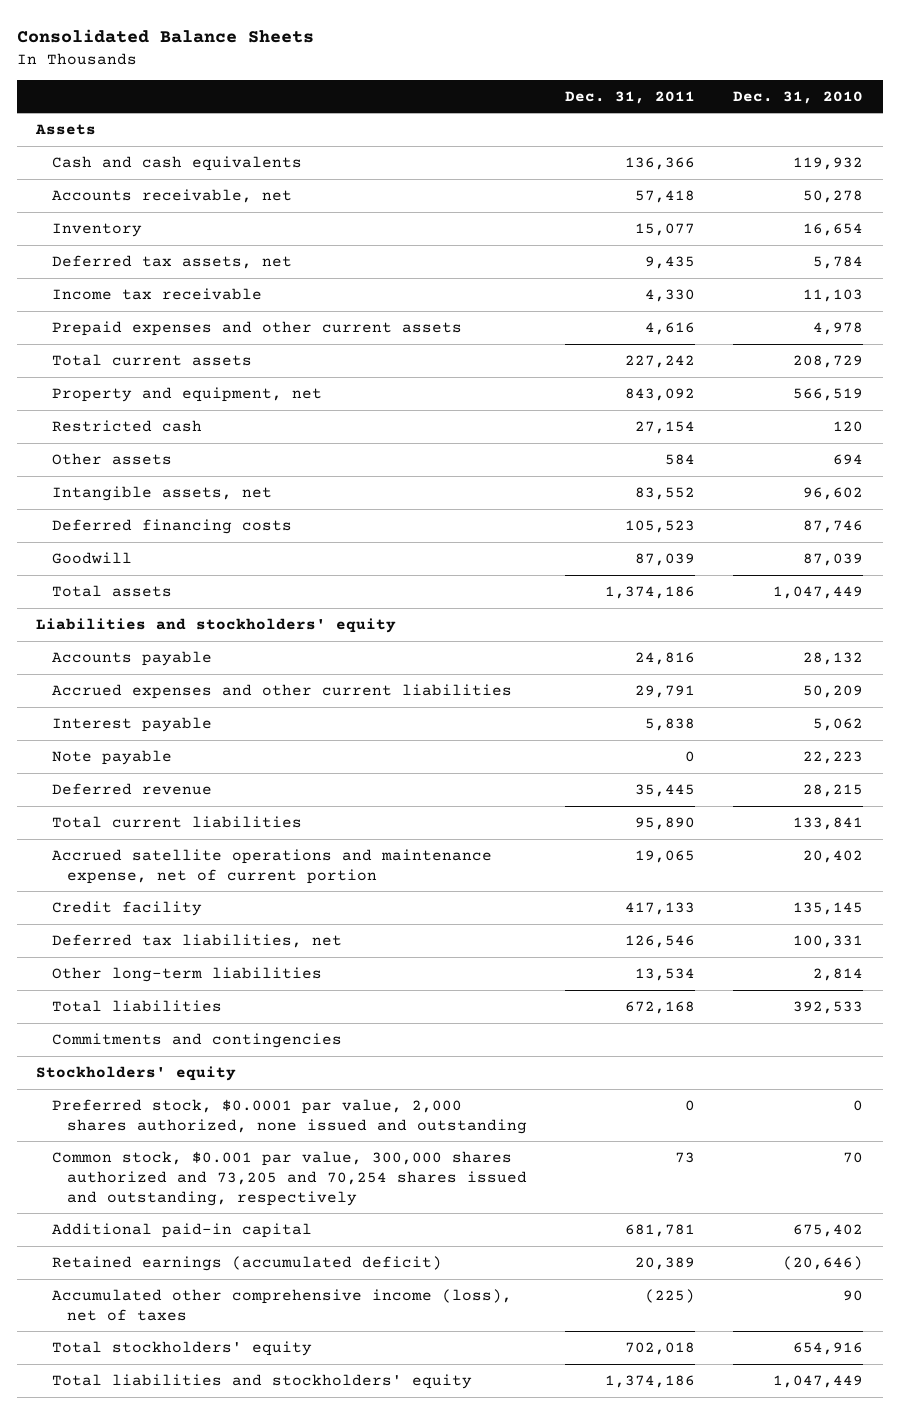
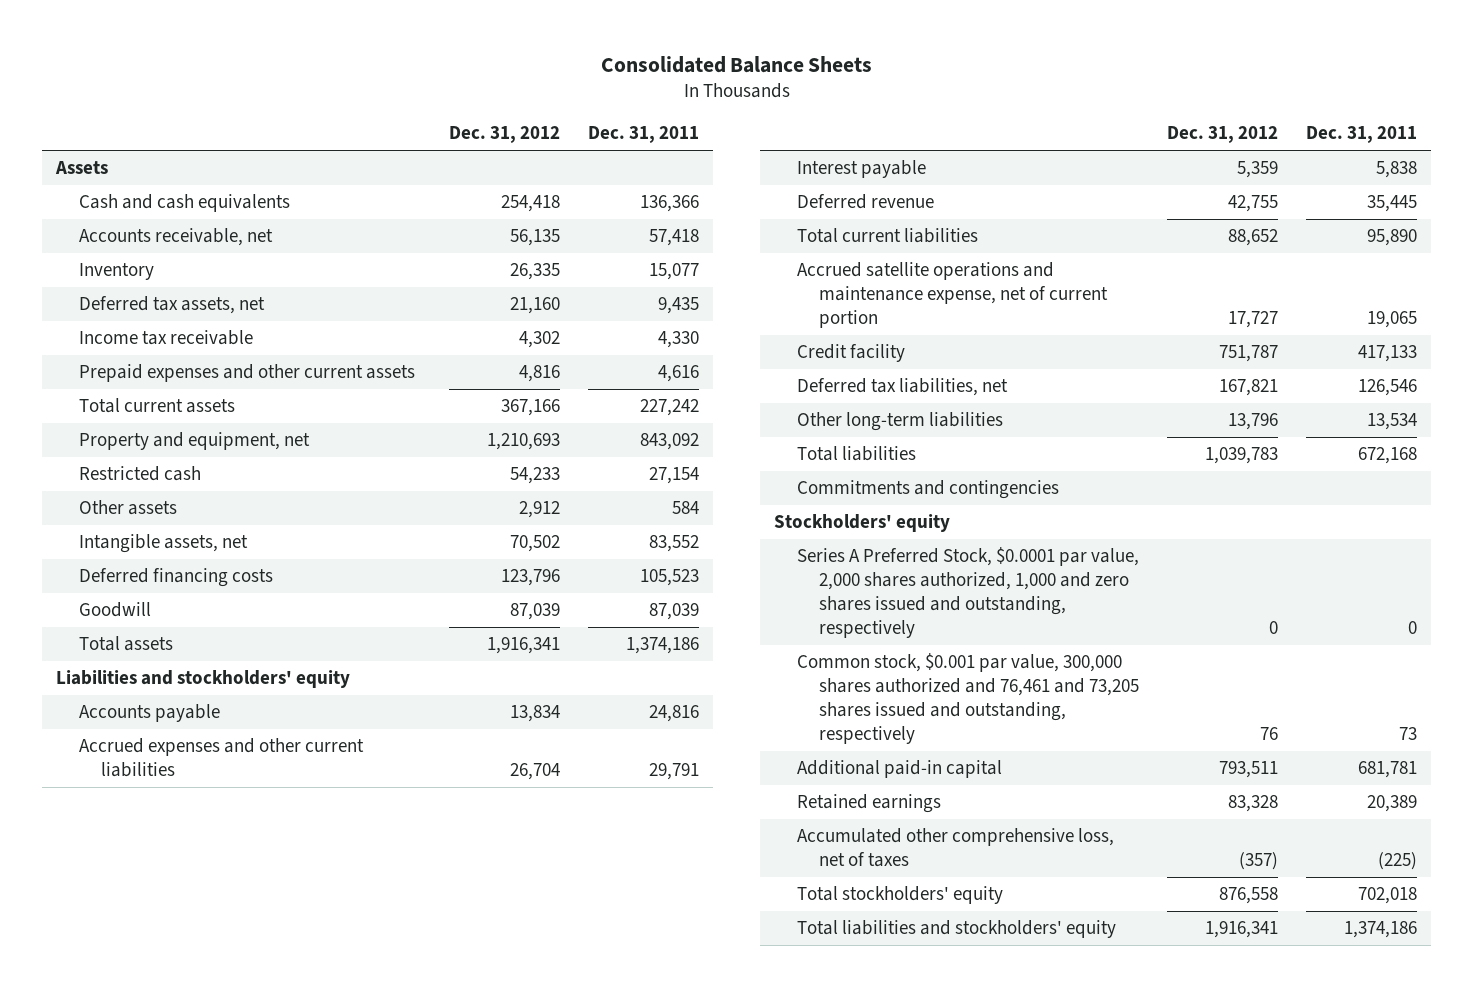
[733,90,864,104] Dec. 31, 2010 -> none
none -> [449,126,561,144] Dec. 31, 2012
[51,749,172,765] Note payable -> none
[51,1098,527,1134] Preferred stock, $0.0001 par value, 2,000 shares authorized, none issued and outstanding -> [796,547,1139,638] Series A Preferred Stock, $0.0001 par value, 2,000 shares authorized, 1,000 and zero shares issued and outstanding, respectively
[51,1150,527,1206] Common stock, $0.001 par value, 300,000 shares authorized and 73,205 and 70,254 shares issued and outstanding, respectively -> [796,653,1140,744] Common stock, $0.001 par value, 300,000 shares authorized and 76,461 and 73,205 shares issued and outstanding, respectively
[51,1255,442,1271] Retained earnings (accumulated deficit) -> [796,794,941,814] Retained earnings
[51,1288,512,1321] Accumulated other comprehensive income (loss), net of taxes -> [796,828,1114,868] Accumulated other comprehensive loss, net of taxes

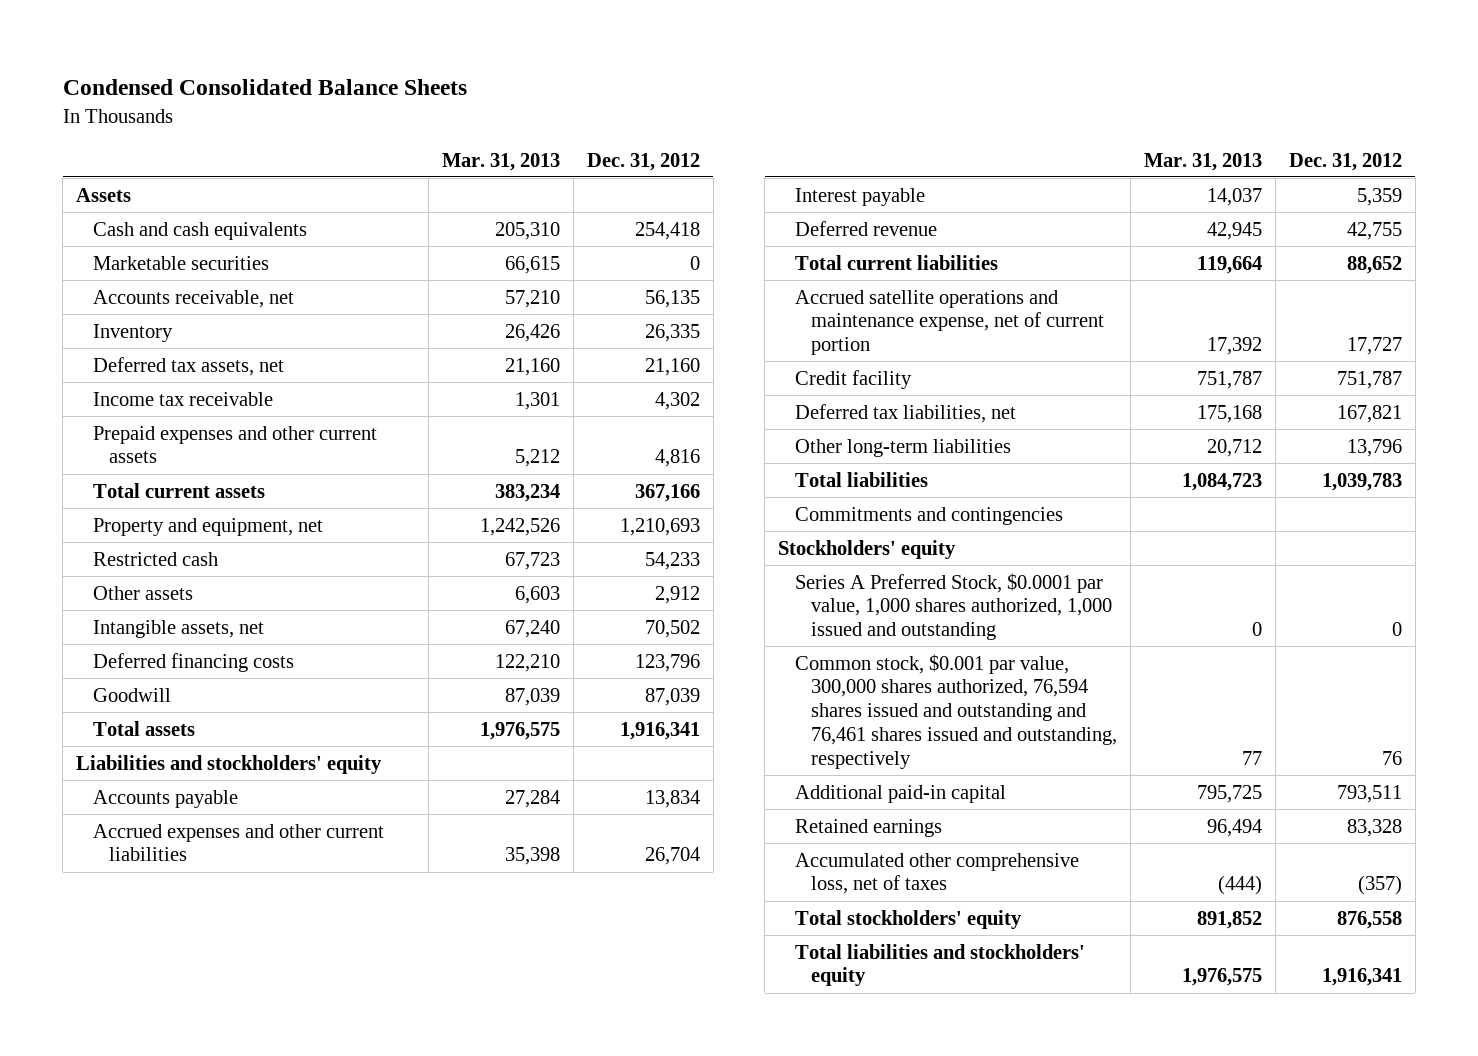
[600,55,872,73] Consolidated Balance Sheets -> [62,78,467,95] Condensed Consolidated Balance Sheets
[588,126,700,144] Dec. 31, 2011 -> none
none -> [442,152,561,171] Mar. 31, 2013
none -> [92,255,269,270] Marketable securities
[796,547,1139,638] Series A Preferred Stock, $0.0001 par value, 2,000 shares authorized, 1,000 and zero shares issued and outstanding, respectively -> [794,572,1113,641] Series A Preferred Stock, $0.0001 par value, 1,000 shares authorized, 1,000 issued and outstanding
[796,653,1140,744] Common stock, $0.001 par value, 300,000 shares authorized and 76,461 and 73,205 shares issued and outstanding, respectively -> [794,653,1118,769] Common stock, $0.001 par value, 300,000 shares authorized, 76,594 shares issued and outstanding and 76,461 shares issued and outstanding, respectively

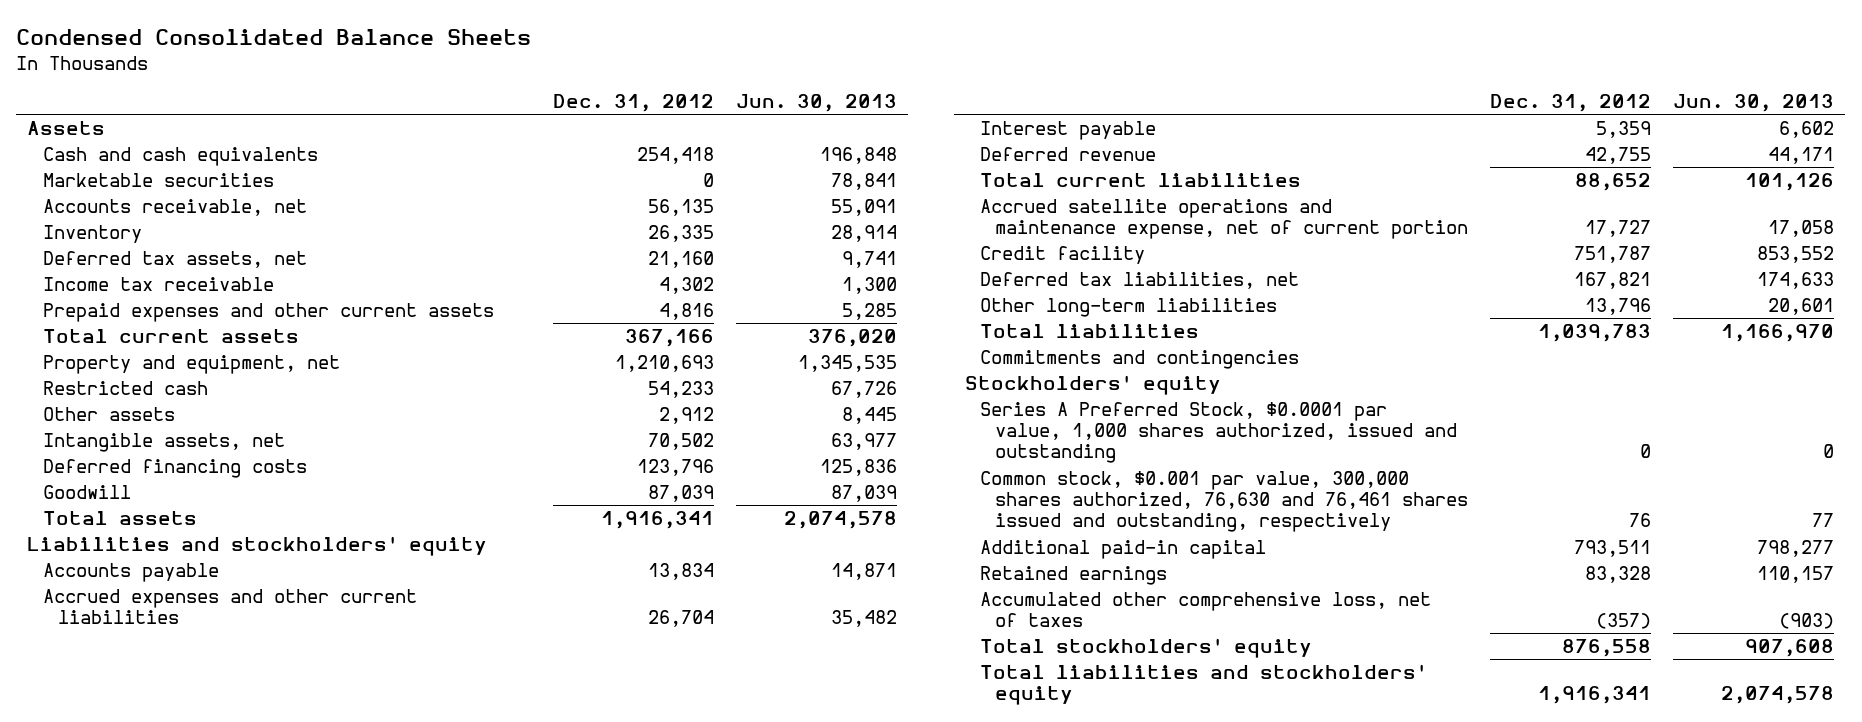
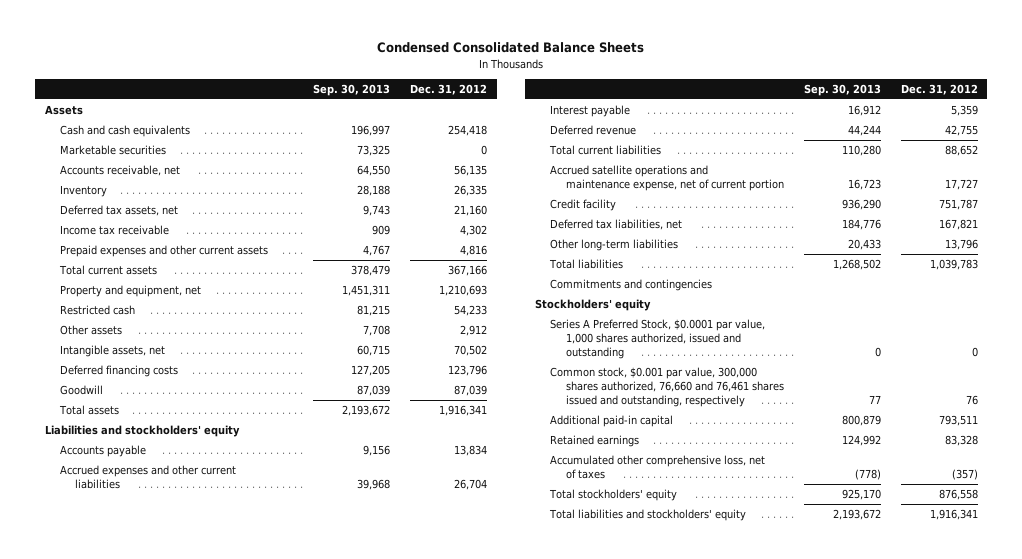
[735,94,897,113] Jun. 30, 2013 -> none
none -> [313,83,391,96] Sep. 30, 2013
[980,471,1469,533] Common stock, $0.001 par value, 300,000 shares authorized, 76,630 and 76,461 shares issued and outstanding, respectively -> [550,366,784,407] Common stock, $0.001 par value, 300,000 shares authorized, 76,660 and 76,461 shares issued and outstanding, respectively

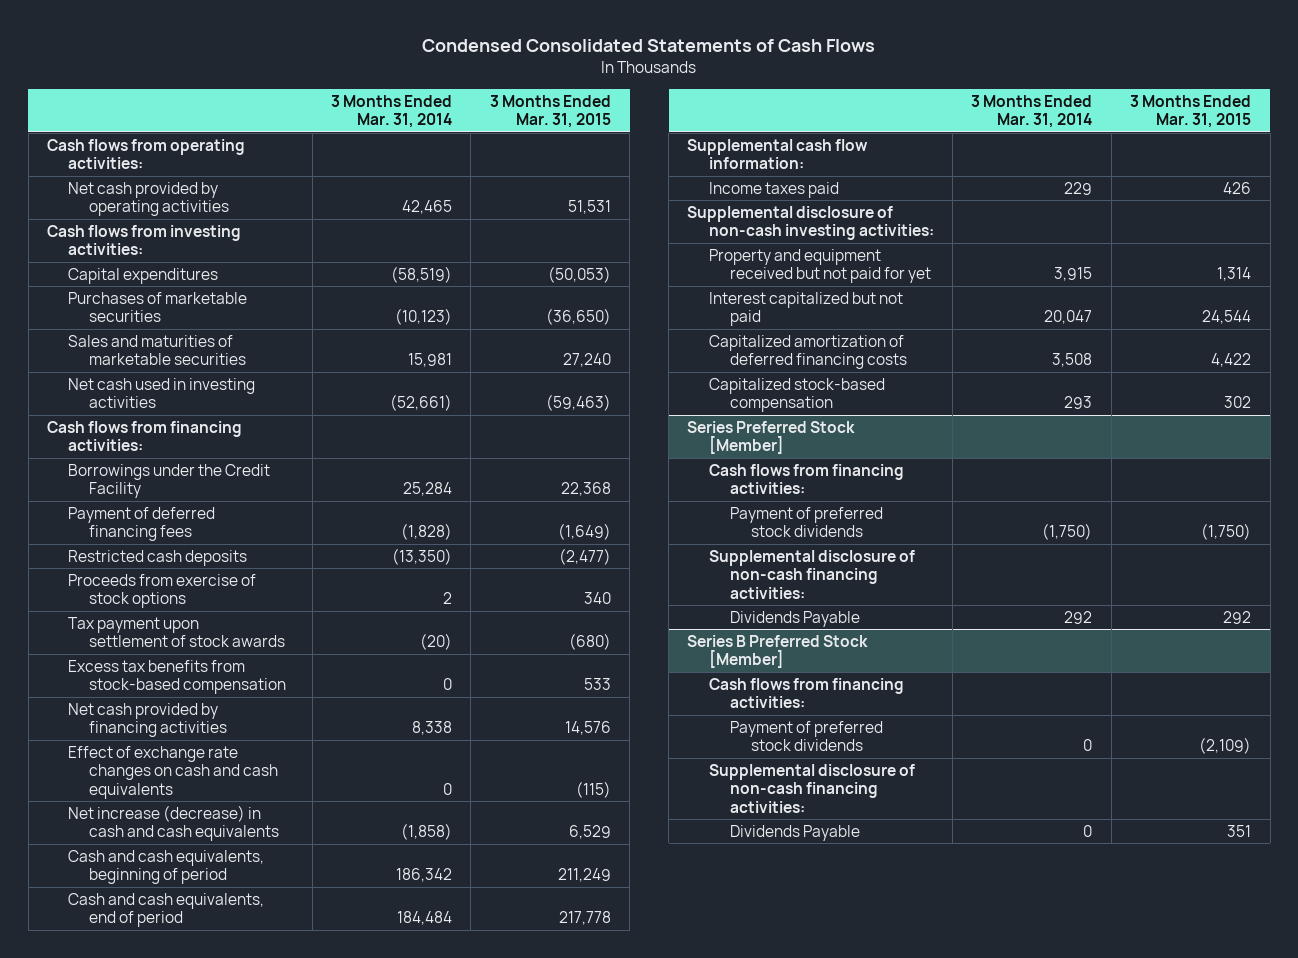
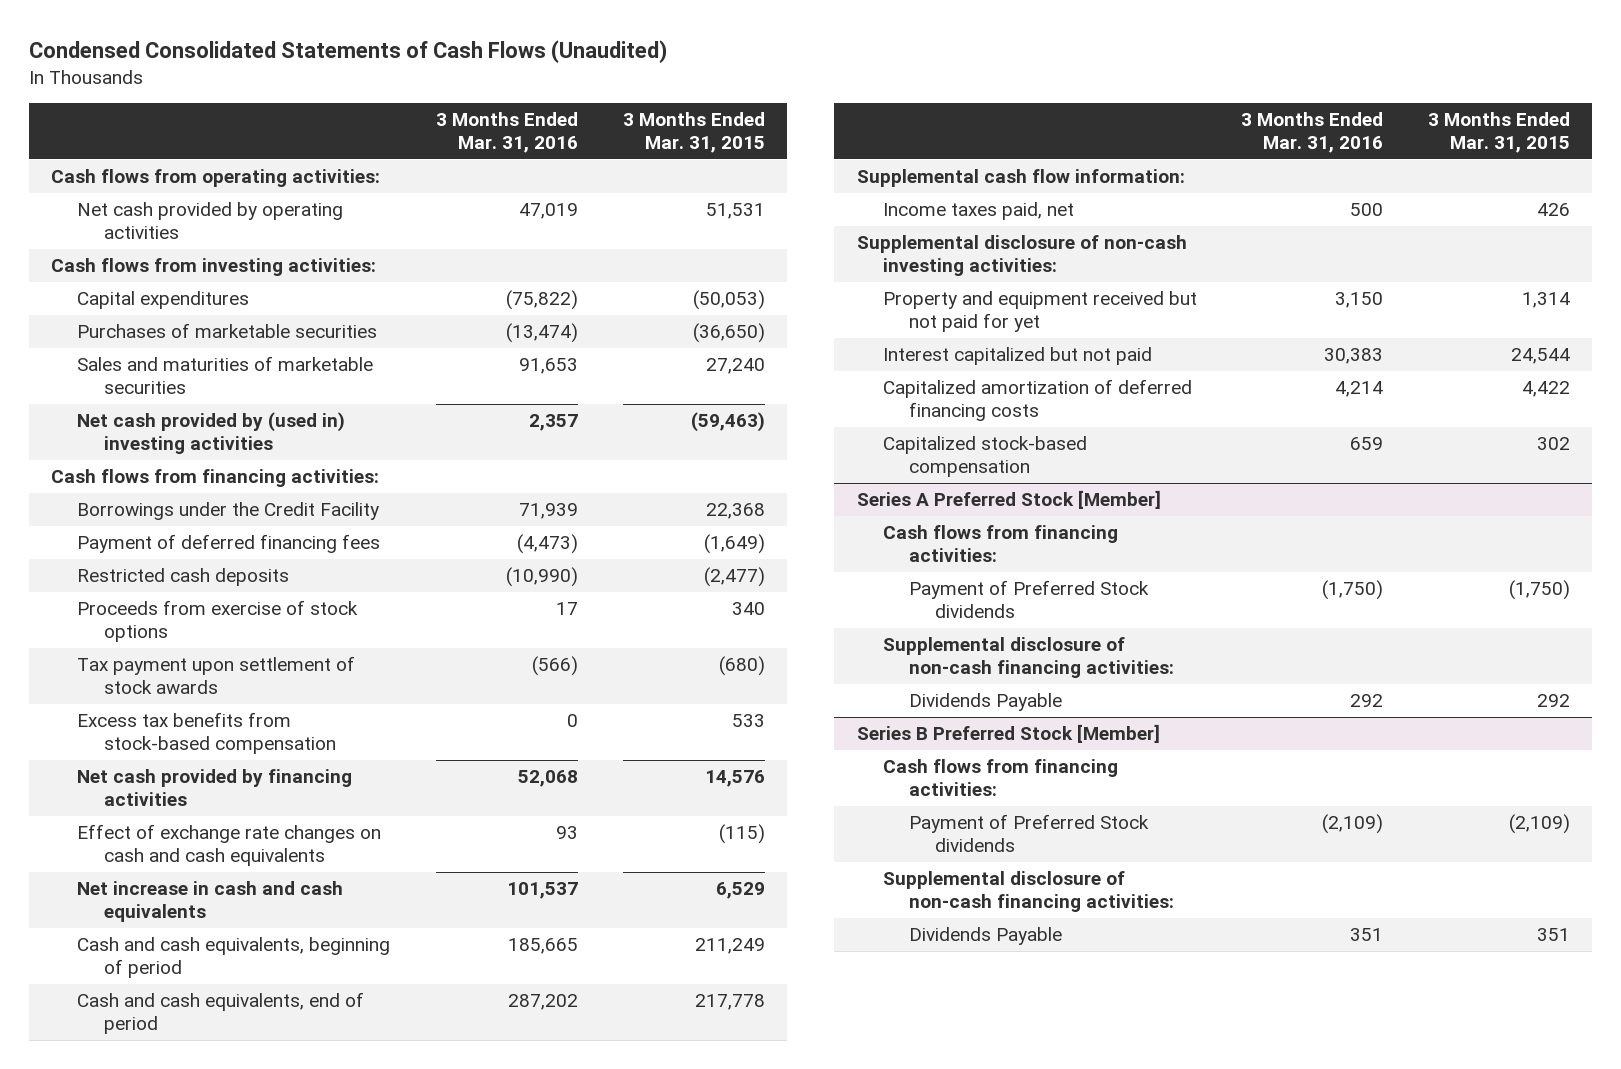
[422,39,876,53] Condensed Consolidated Statements of Cash Flows -> [28,40,667,64] Condensed Consolidated Statements of Cash Flows (Unaudited)
[330,94,452,129] 3 Months Ended Mar. 31, 2014 -> none
none -> [436,112,579,153] 3 Months Ended Mar. 31, 2016
[68,377,256,409] Net cash used in investing activities -> [77,412,346,454] Net cash provided by (used in) investing activities
[68,804,280,842] Net increase (decrease) in cash and cash equivalents -> [77,881,344,922] Net increase in cash and cash equivalents
[708,181,839,198] Income taxes paid -> [882,202,1074,221] Income taxes paid, net
[687,420,856,455] Series Preferred Stock [Member] -> [856,490,1161,510] Series A Preferred Stock [Member]
[729,506,883,538] Payment of preferred stock dividends -> [909,580,1150,618] Payment of Preferred Stock dividends
[729,720,883,752] Payment of preferred stock dividends -> [909,814,1150,852] Payment of Preferred Stock dividends

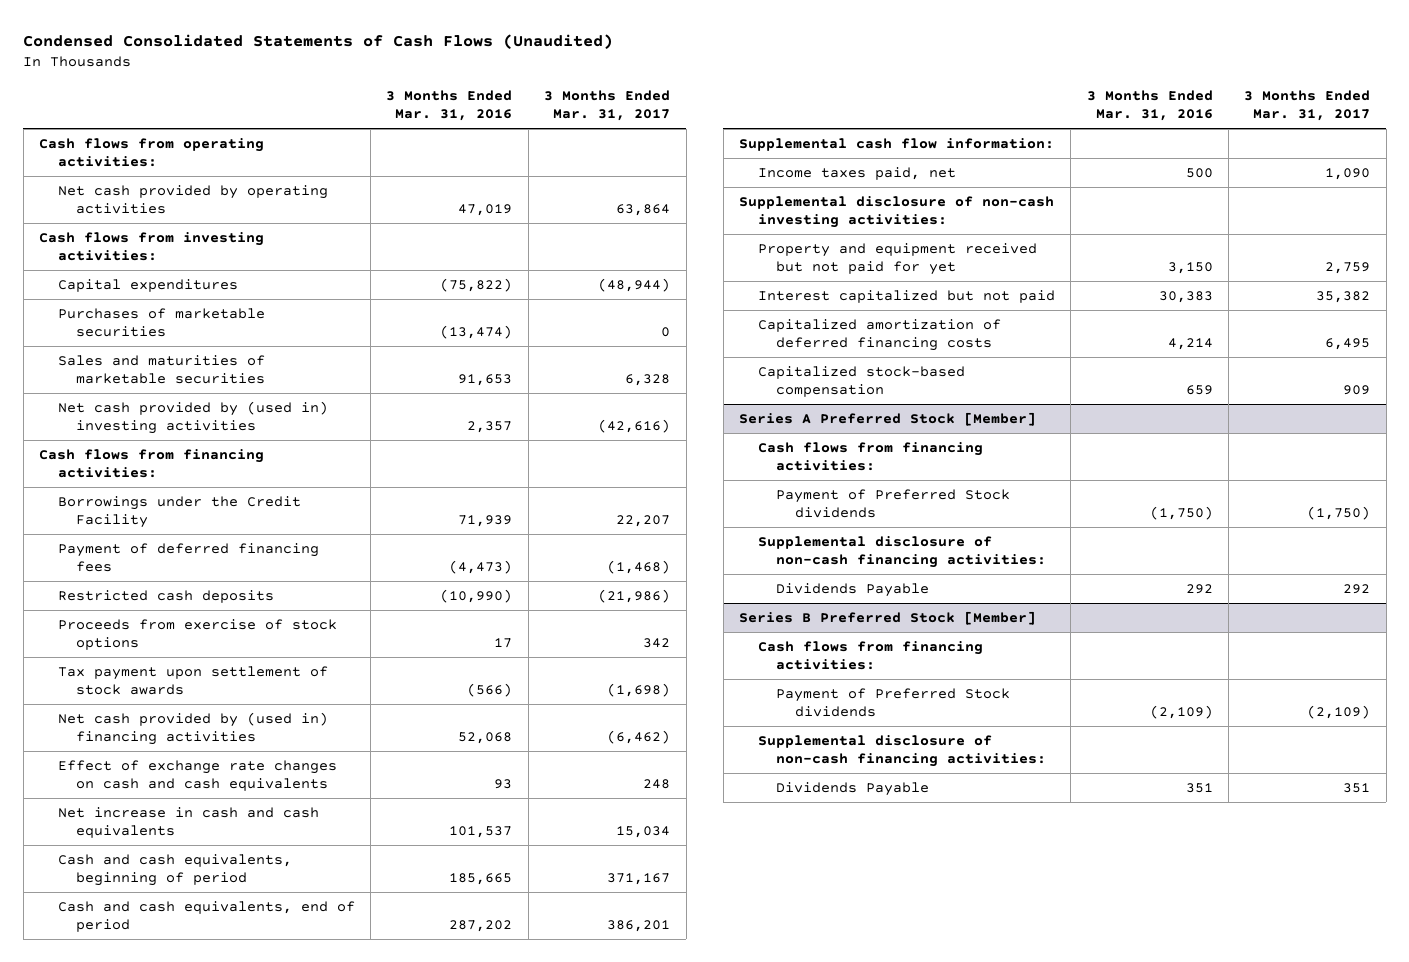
[622,112,765,153] 3 Months Ended Mar. 31, 2015 -> none
none -> [544,90,671,122] 3 Months Ended Mar. 31, 2017
[77,712,336,754] Excess tax benefits from stock-based compensation -> none
[77,769,353,806] Net cash provided by financing activities -> [57,712,328,746] Net cash provided by (used in) financing activities

